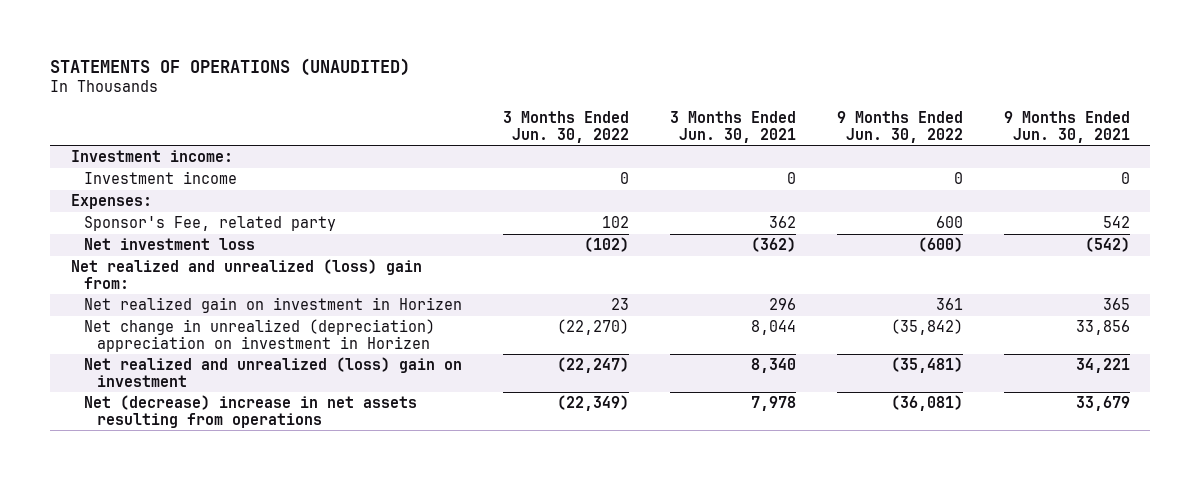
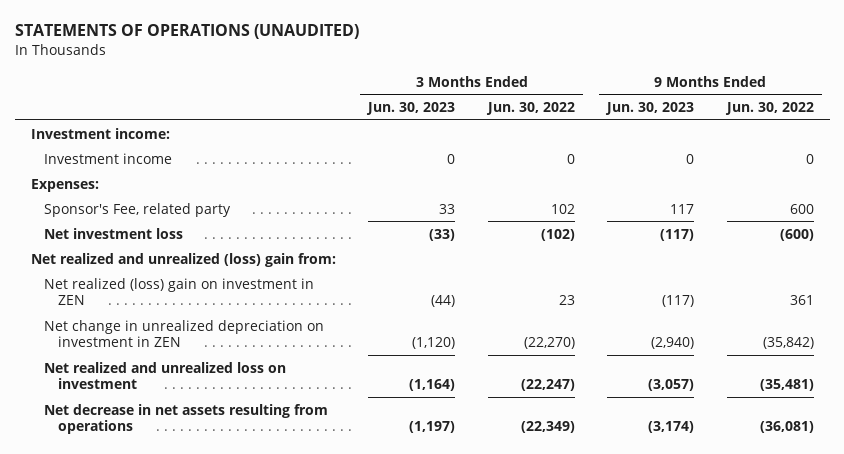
[669,111,796,144] 3 Months Ended Jun. 30, 2021 -> none
[1003,111,1130,144] 9 Months Ended Jun. 30, 2021 -> none
none -> [366,102,456,116] Jun. 30, 2023
none -> [605,102,695,116] Jun. 30, 2023
[83,297,462,314] Net realized gain on investment in Horizen -> [44,277,315,306] Net realized (loss) gain on investment in ZEN
[83,319,435,353] Net change in unrealized (depreciation) appreciation on investment in Horizen -> [44,319,325,348] Net change in unrealized depreciation on investment in ZEN
[83,357,462,388] Net realized and unrealized (loss) gain on investment -> [44,361,287,390] Net realized and unrealized loss on investment
[83,395,417,429] Net (decrease) increase in net assets resulting from operations -> [44,403,329,435] Net decrease in net assets resulting from operations

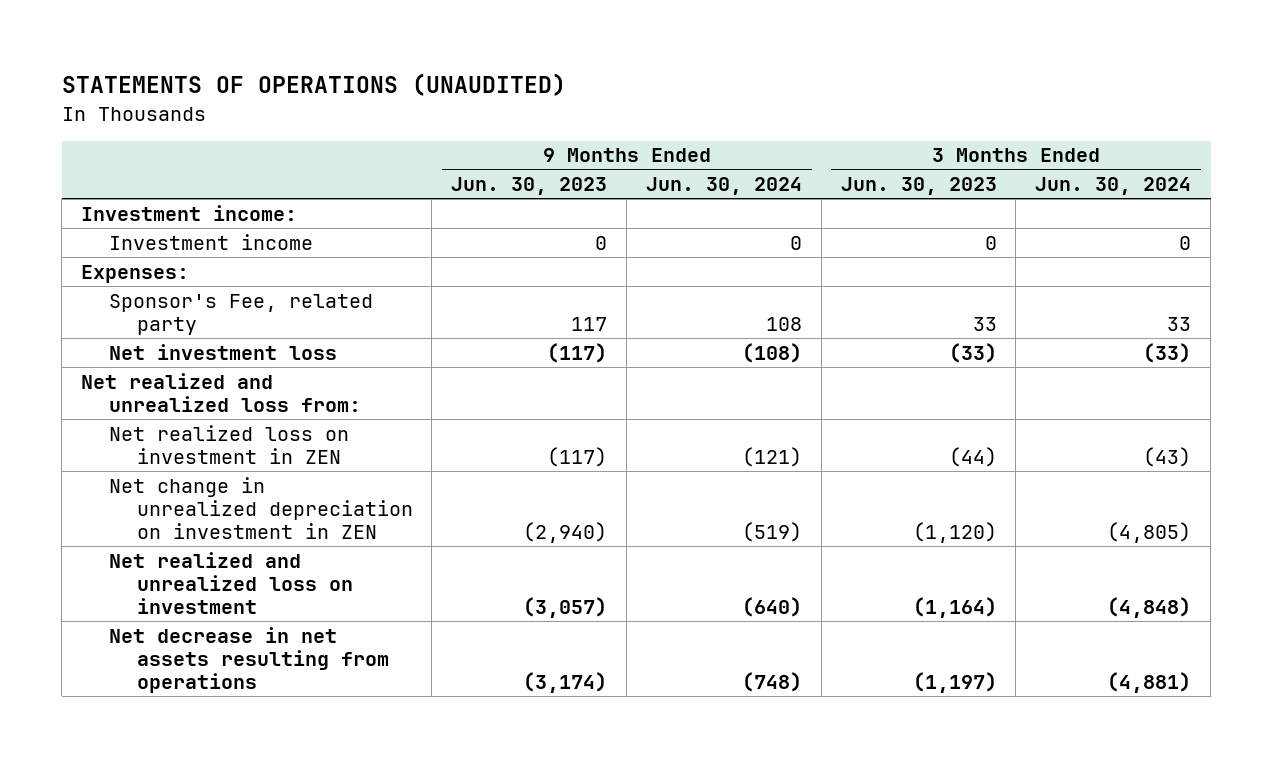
[485,102,575,116] Jun. 30, 2022 -> none
[724,102,814,116] Jun. 30, 2022 -> none
none -> [645,177,802,196] Jun. 30, 2024
none -> [1035,177,1192,196] Jun. 30, 2024
[30,252,336,267] Net realized and unrealized (loss) gain from: -> [81,372,361,413] Net realized and unrealized loss from:
[44,277,315,306] Net realized (loss) gain on investment in ZEN -> [108,424,349,465] Net realized loss on investment in ZEN

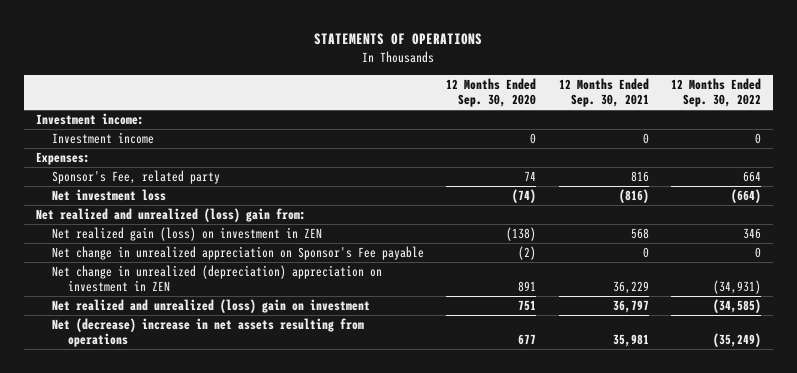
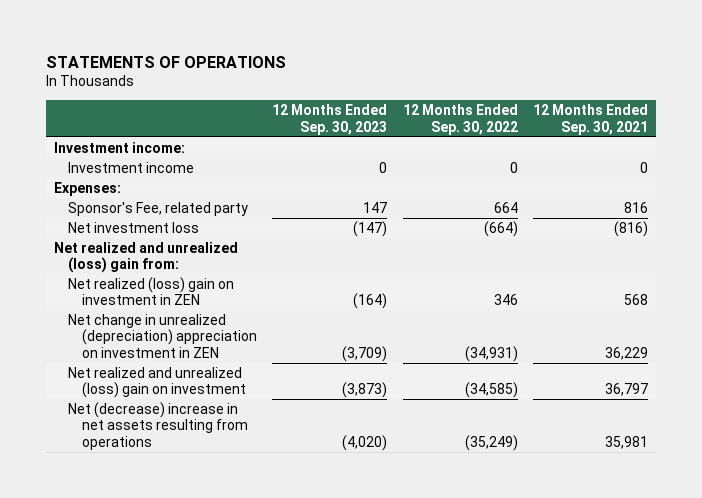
[446,78,537,108] 12 Months Ended Sep. 30, 2020 -> none
none -> [272,104,388,135] 12 Months Ended Sep. 30, 2023
[51,246,424,261] Net change in unrealized appreciation on Sponsor's Fee payable -> none
[51,227,322,242] Net realized gain (loss) on investment in ZEN -> [68,276,235,306] Net realized (loss) gain on investment in ZEN

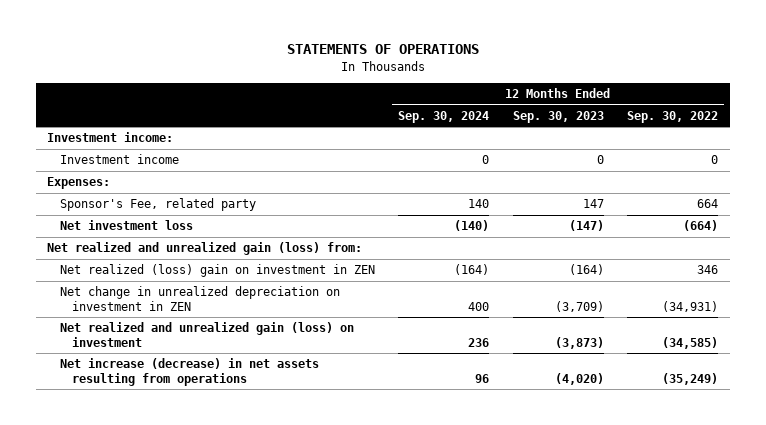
[533,104,649,135] 12 Months Ended Sep. 30, 2021 -> none
none -> [398,110,490,123] Sep. 30, 2024
[54,241,239,274] Net realized and unrealized (loss) gain from: -> [47,242,363,256] Net realized and unrealized gain (loss) from:
[68,313,257,358] Net change in unrealized (depreciation) appreciation on investment in ZEN -> [59,286,340,311] Net change in unrealized depreciation on investment in ZEN
[68,366,246,399] Net realized and unrealized (loss) gain on investment -> [59,322,354,347] Net realized and unrealized gain (loss) on investment
[68,401,248,450] Net (decrease) increase in net assets resulting from operations -> [59,358,319,386] Net increase (decrease) in net assets resulting from operations

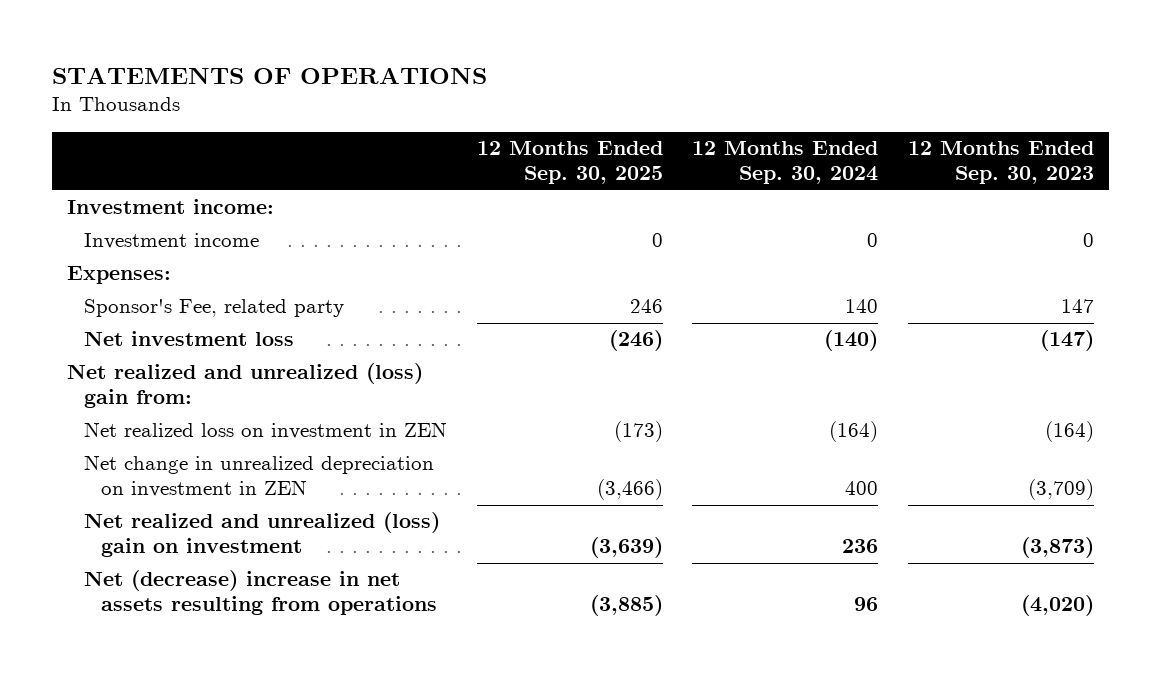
[627,110,719,123] Sep. 30, 2022 -> none
none -> [476,141,663,185] 12 Months Ended Sep. 30, 2025
[47,242,363,256] Net realized and unrealized gain (loss) from: -> [67,363,424,409] Net realized and unrealized (loss) gain from:
[59,264,375,278] Net realized (loss) gain on investment in ZEN -> [84,422,448,440] Net realized loss on investment in ZEN
[59,322,354,347] Net realized and unrealized gain (loss) on investment -> [84,512,441,558] Net realized and unrealized (loss) gain on investment
[59,358,319,386] Net increase (decrease) in net assets resulting from operations -> [84,570,438,616] Net (decrease) increase in net assets resulting from operations

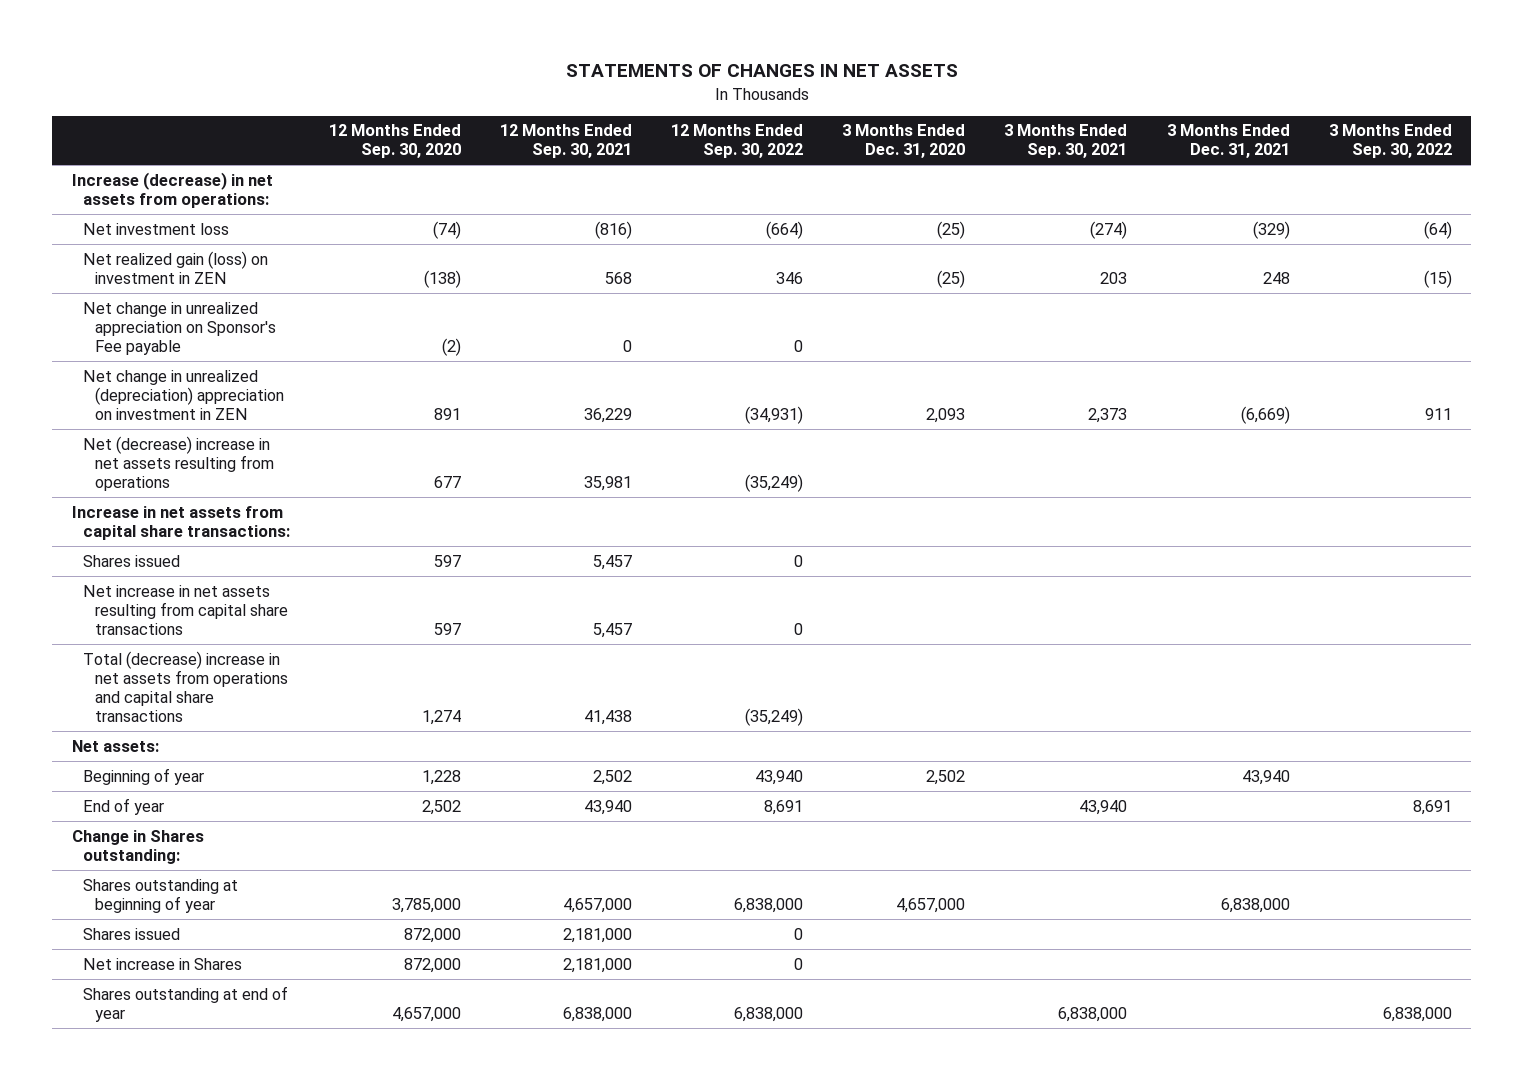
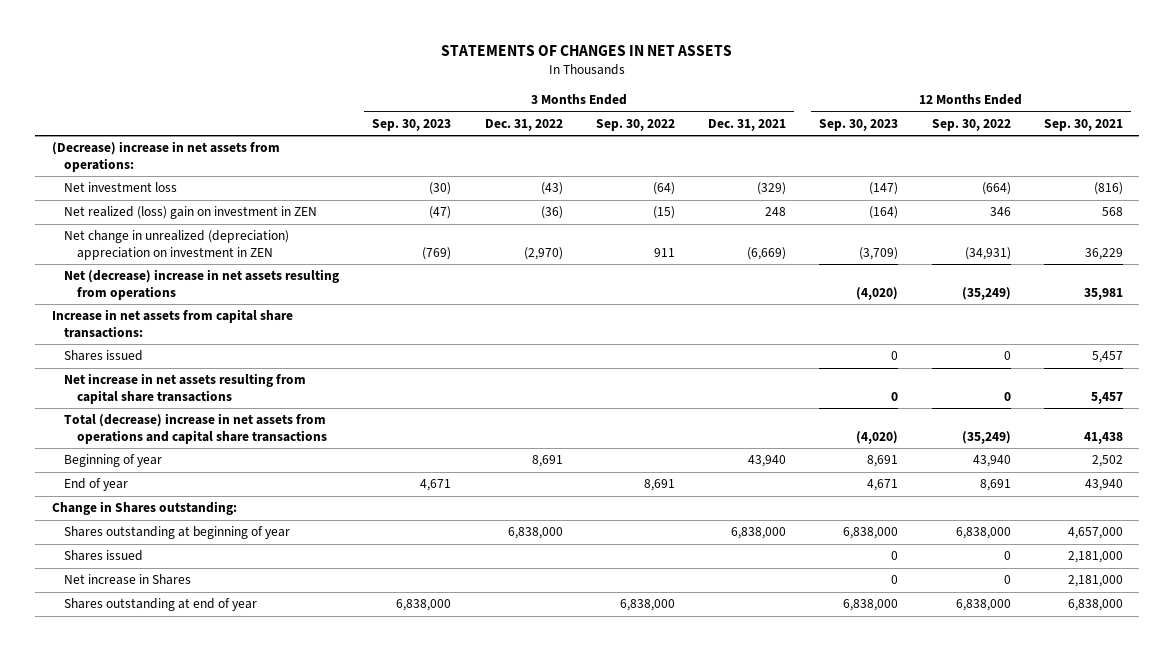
[329,124,462,159] 12 Months Ended Sep. 30, 2020 -> none
[842,124,966,159] 3 Months Ended Dec. 31, 2020 -> none
[1004,124,1128,159] 3 Months Ended Sep. 30, 2021 -> none
none -> [372,118,452,131] Sep. 30, 2023
none -> [484,118,563,131] Dec. 31, 2022
none -> [819,118,899,131] Sep. 30, 2023
[71,171,273,208] Increase (decrease) in net assets from operations: -> [51,141,280,172] (Decrease) increase in net assets from operations:
[83,301,277,355] Net change in unrealized appreciation on Sponsor's Fee payable -> none
[83,250,269,284] Net realized gain (loss) on investment in ZEN -> [64,206,318,220] Net realized (loss) gain on investment in ZEN
[71,739,159,752] Net assets: -> none

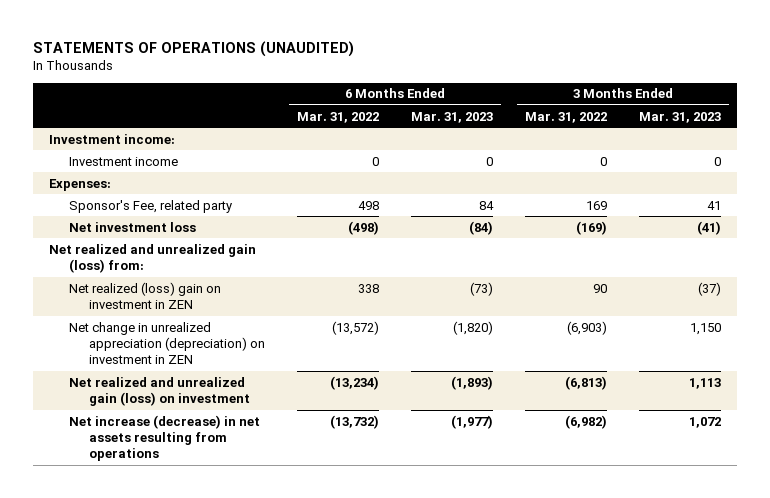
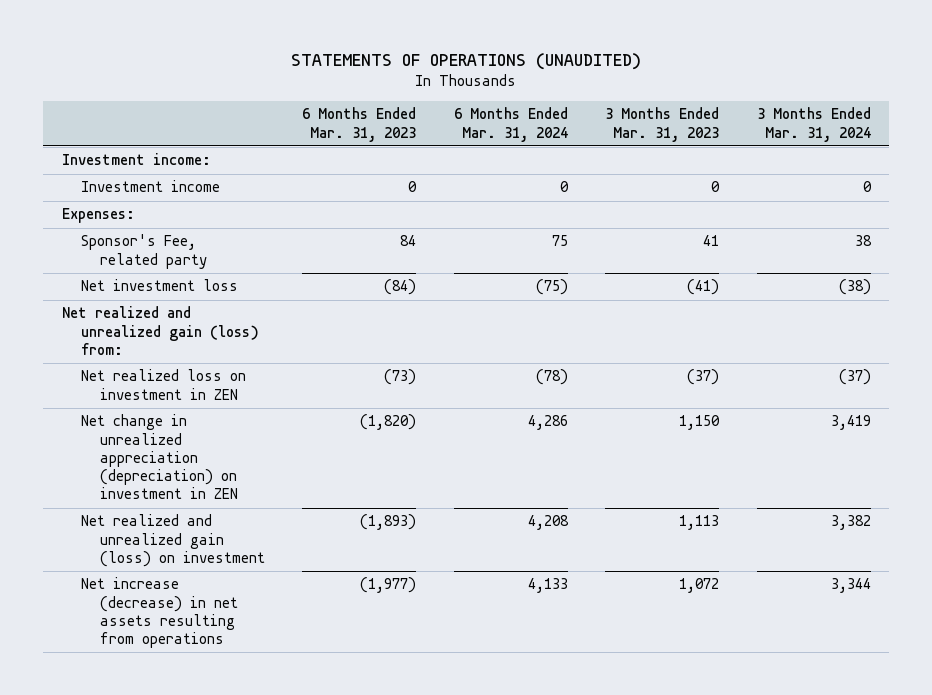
[297,111,380,123] Mar. 31, 2022 -> none
[525,111,608,123] Mar. 31, 2022 -> none
none -> [453,107,568,142] 6 Months Ended Mar. 31, 2024
none -> [756,107,871,142] 3 Months Ended Mar. 31, 2024
[68,281,221,310] Net realized (loss) gain on investment in ZEN -> [80,369,246,400] Net realized loss on investment in ZEN

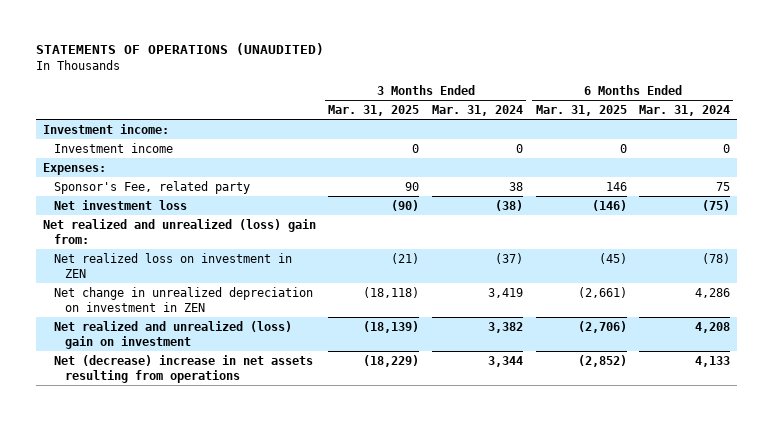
[302,107,417,142] 6 Months Ended Mar. 31, 2023 -> none
[605,107,720,142] 3 Months Ended Mar. 31, 2023 -> none
none -> [328,104,420,116] Mar. 31, 2025
none -> [535,104,627,116] Mar. 31, 2025
[61,306,259,355] Net realized and unrealized gain (loss) from: -> [42,218,316,244] Net realized and unrealized (loss) gain from:
[80,414,238,500] Net change in unrealized appreciation (depreciation) on investment in ZEN -> [53,286,313,312] Net change in unrealized depreciation on investment in ZEN
[80,514,265,567] Net realized and unrealized gain (loss) on investment -> [53,320,292,349] Net realized and unrealized (loss) gain on investment
[80,577,238,649] Net increase (decrease) in net assets resulting from operations -> [53,354,313,383] Net (decrease) increase in net assets resulting from operations

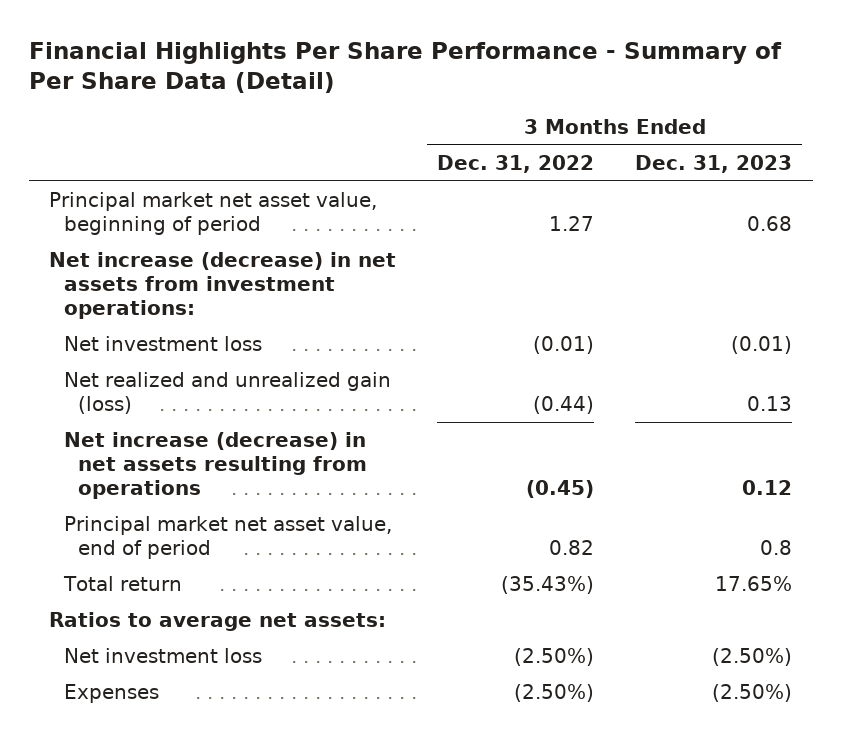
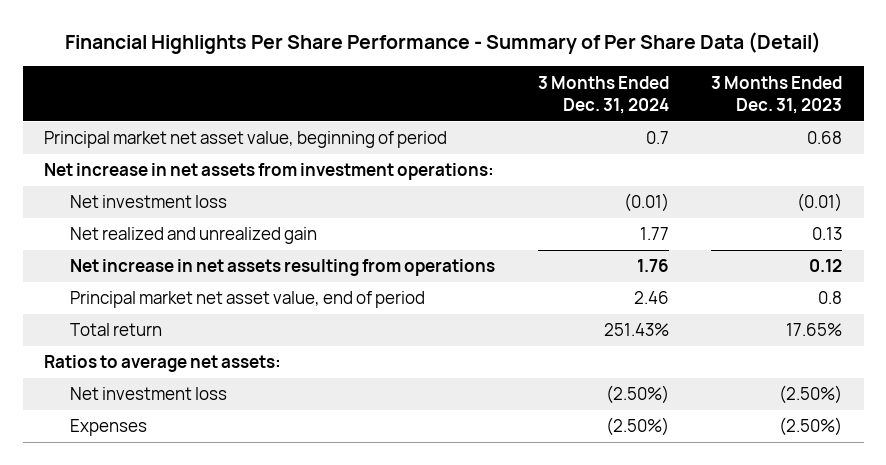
[437,154,595,173] Dec. 31, 2022 -> none
none -> [537,75,669,114] 3 Months Ended Dec. 31, 2024
[49,252,397,319] Net increase (decrease) in net assets from investment operations: -> [44,163,495,181] Net increase in net assets from investment operations:
[63,372,391,415] Net realized and unrealized gain (loss) -> [69,227,317,245] Net realized and unrealized gain
[63,432,368,499] Net increase (decrease) in net assets resulting from operations -> [69,259,495,277] Net increase in net assets resulting from operations

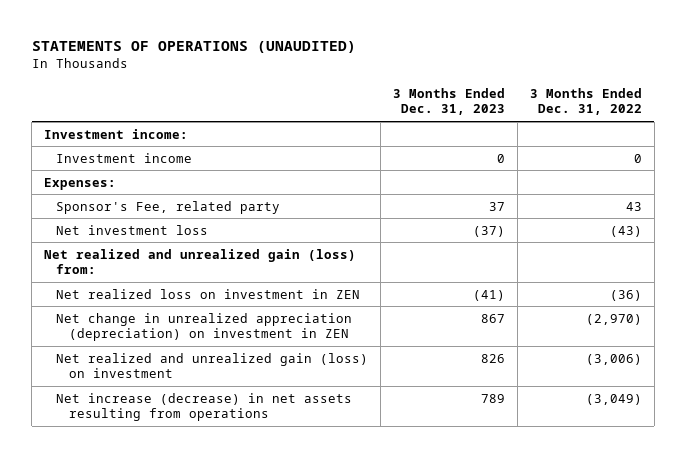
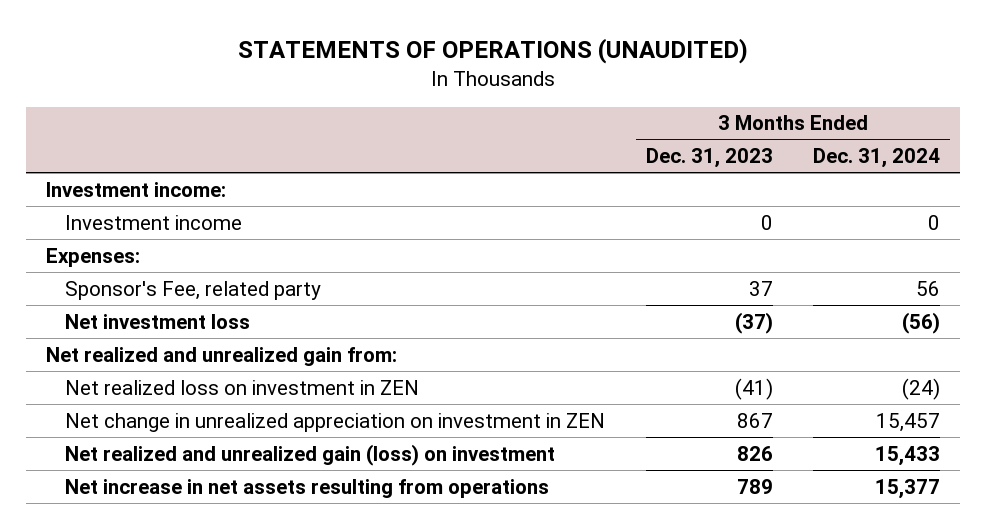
[530,87,643,116] 3 Months Ended Dec. 31, 2022 -> none
none -> [813,148,941,169] Dec. 31, 2024
[44,248,357,275] Net realized and unrealized gain (loss) from: -> [46,346,398,366] Net realized and unrealized gain from:
[56,312,353,342] Net change in unrealized appreciation (depreciation) on investment in ZEN -> [65,412,606,432] Net change in unrealized appreciation on investment in ZEN
[56,392,353,422] Net increase (decrease) in net assets resulting from operations -> [65,478,550,498] Net increase in net assets resulting from operations

